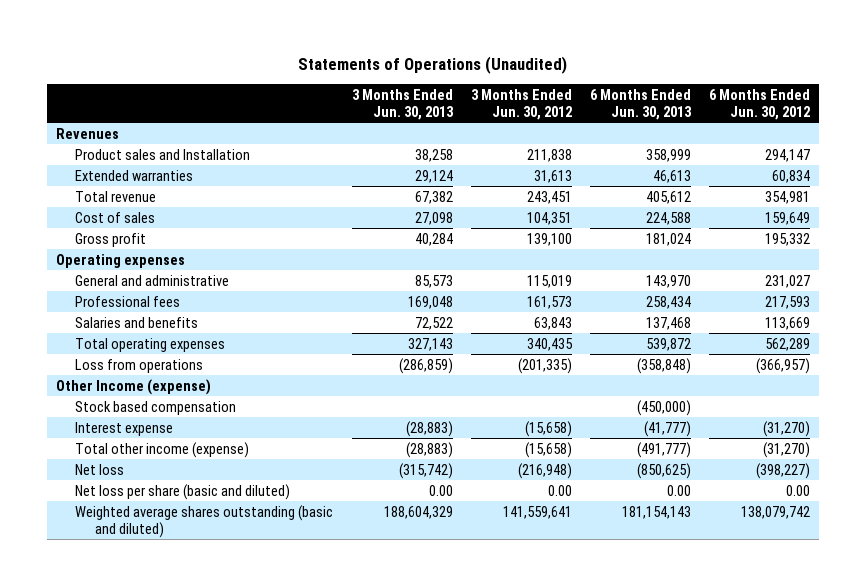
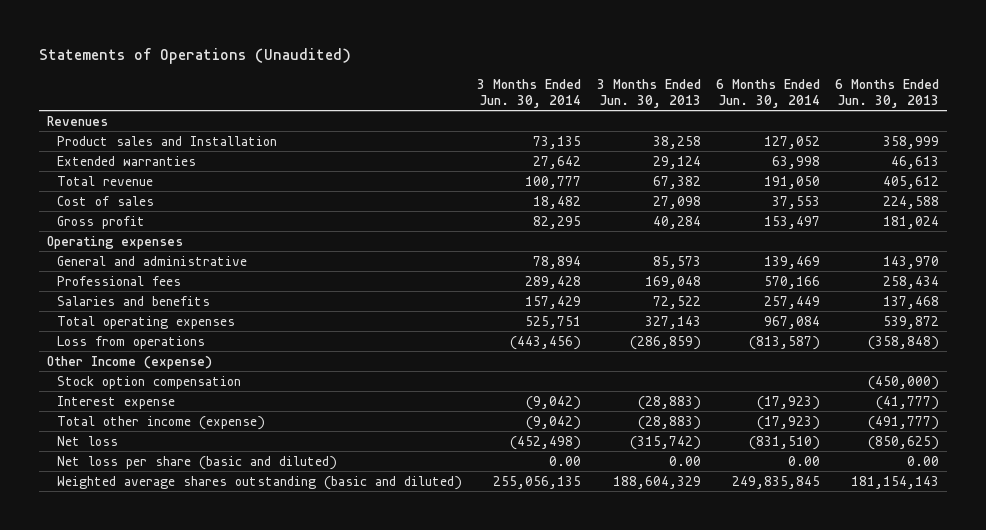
[470,88,572,120] 3 Months Ended Jun. 30, 2012 -> none
[708,88,810,120] 6 Months Ended Jun. 30, 2012 -> none
none -> [477,78,582,108] 3 Months Ended Jun. 30, 2014
none -> [716,78,821,108] 6 Months Ended Jun. 30, 2014
[75,400,237,415] Stock based compensation -> [56,375,241,389] Stock option compensation

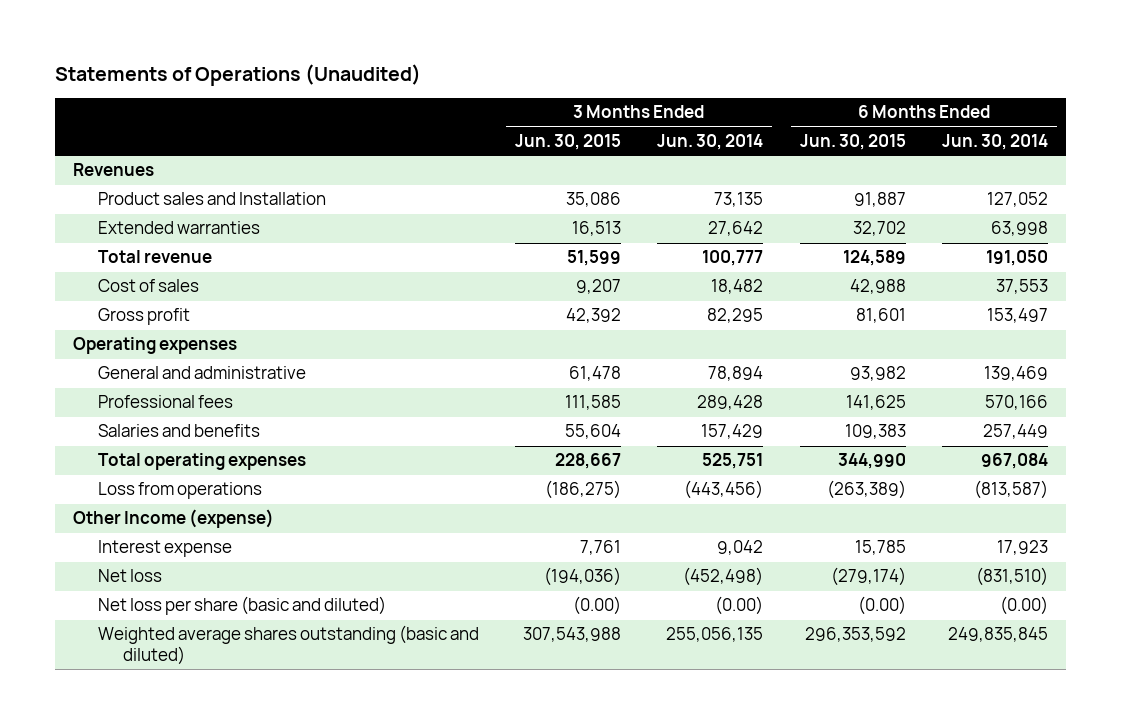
[596,78,701,108] 3 Months Ended Jun. 30, 2013 -> none
[835,78,940,108] 6 Months Ended Jun. 30, 2013 -> none
none -> [515,134,622,151] Jun. 30, 2015
none -> [799,134,906,151] Jun. 30, 2015
[56,375,241,389] Stock option compensation -> none
[56,415,265,430] Total other income (expense) -> none
[526,395,582,410] (9,042) -> [717,540,764,556] 9,042
[757,395,821,410] (17,923) -> [996,540,1048,556] 17,923
[549,455,582,466] 0.00 -> [715,596,764,616] (0.00)
[788,455,821,466] 0.00 -> [999,596,1048,616] (0.00)

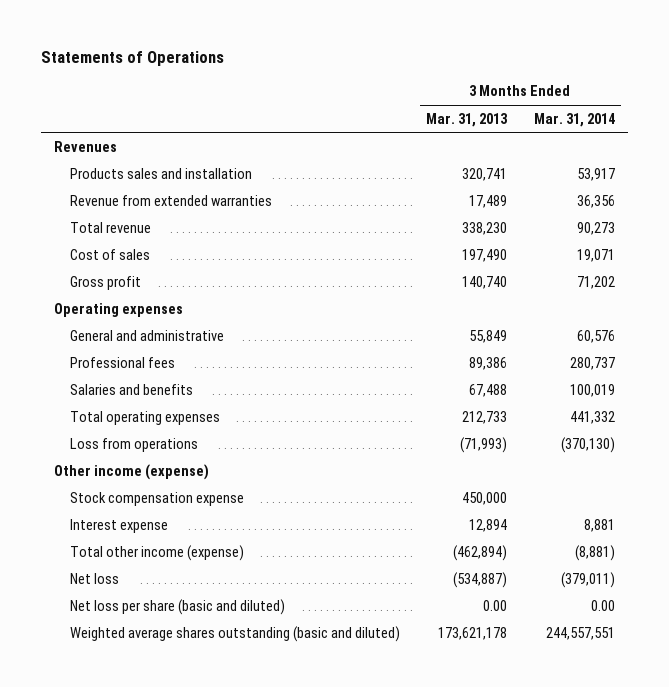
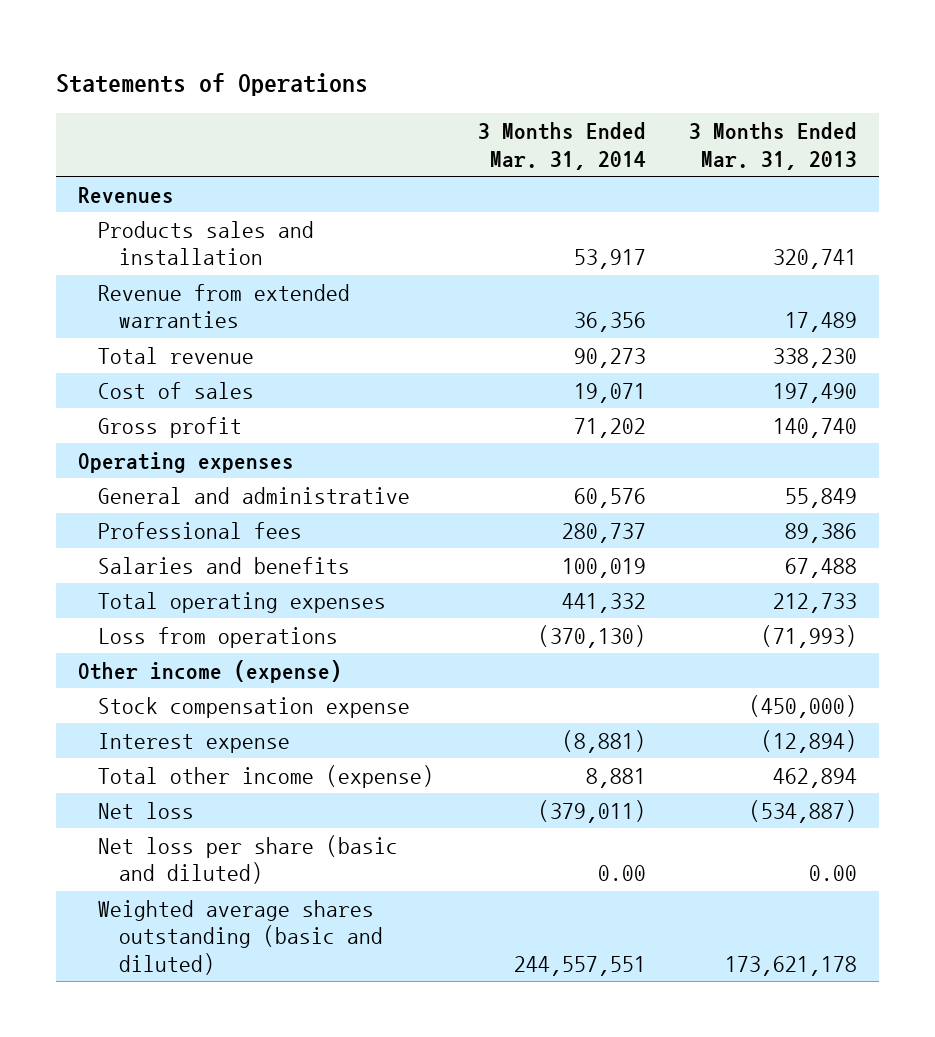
[462,491,508,505] 450,000 -> [749,694,858,718] (450,000)
[469,518,508,532] 12,894 -> [761,729,858,753] (12,894)
[583,518,615,532] 8,881 -> [561,729,646,753] (8,881)
[453,544,508,561] (462,894) -> [773,767,858,788] 462,894
[574,544,615,561] (8,881) -> [585,767,646,788] 8,881

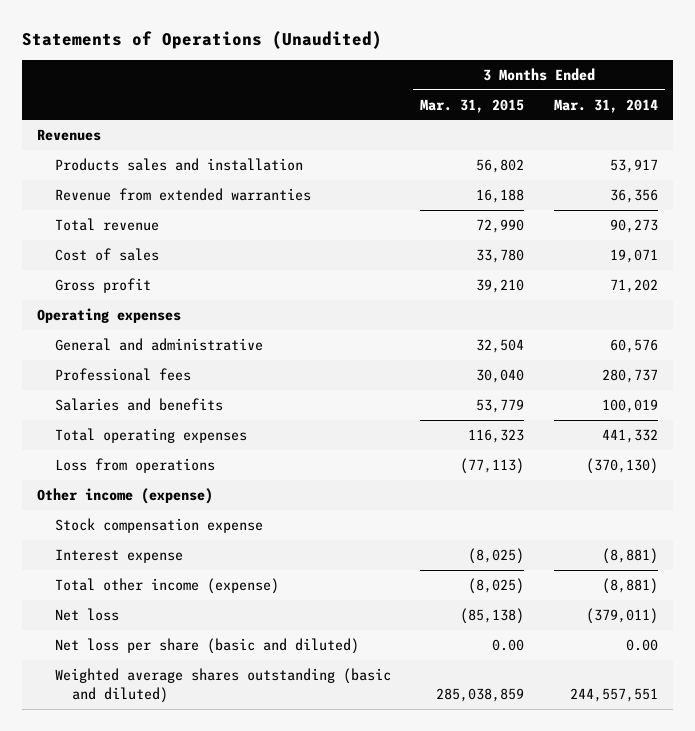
[56,72,369,96] Statements of Operations -> [22,31,383,50] Statements of Operations (Unaudited)
[689,122,858,170] 3 Months Ended Mar. 31, 2013 -> none
none -> [420,98,525,113] Mar. 31, 2015
[585,767,646,788] 8,881 -> [602,578,659,595] (8,881)

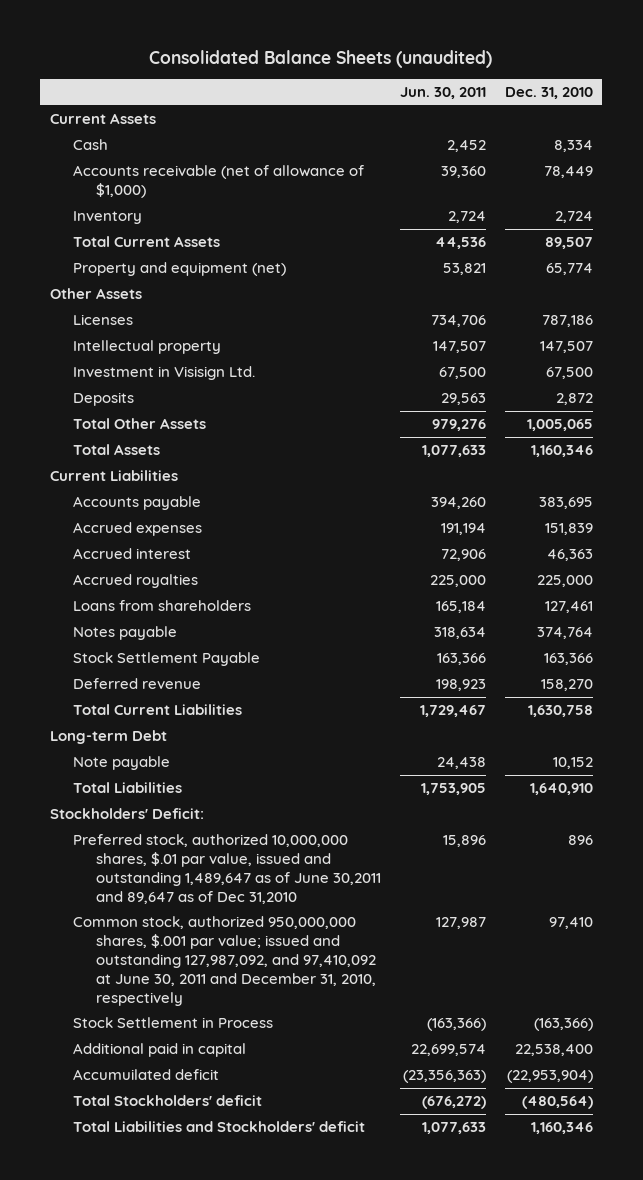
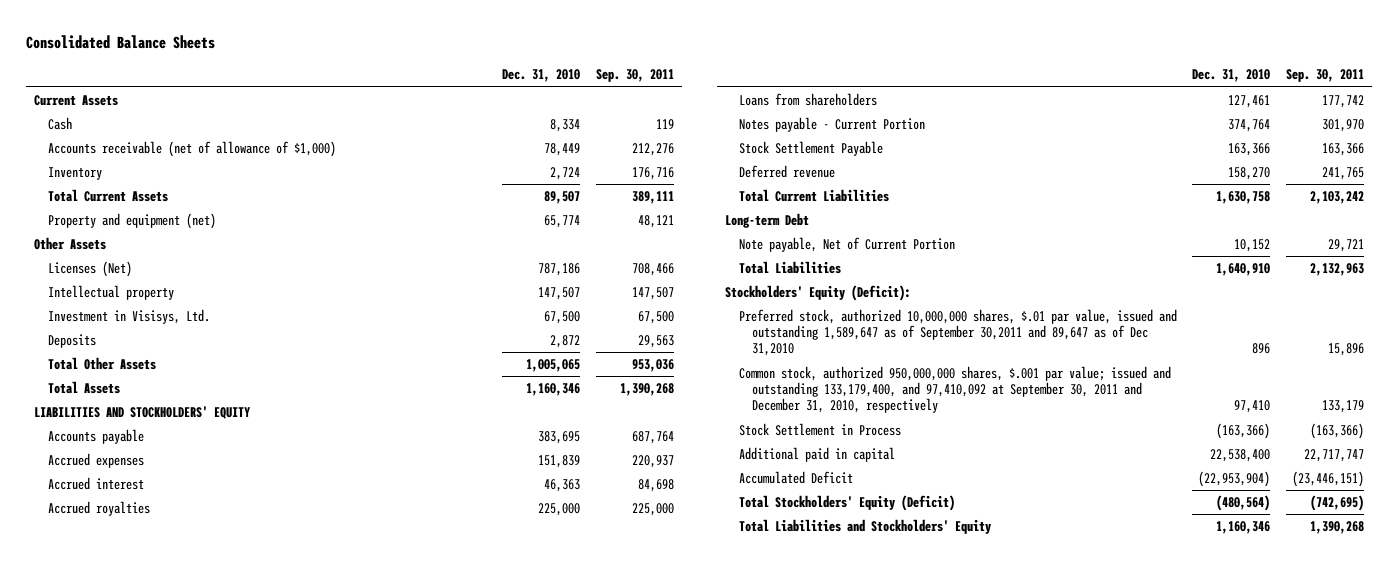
[149,49,493,68] Consolidated Balance Sheets (unaudited) -> [26,35,216,50] Consolidated Balance Sheets
[399,87,486,100] Jun. 30, 2011 -> none
none -> [595,69,674,83] Sep. 30, 2011
[72,314,133,326] Licenses -> [48,261,133,278] Licenses (Net)
[72,366,255,381] Investment in Visisign Ltd. -> [48,309,211,325] Investment in Visisys, Ltd.
[49,470,178,482] Current Liabilities -> none
none -> [34,406,251,420] LIABILITIES AND STOCKHOLDERS' EQUITY
[72,626,177,641] Notes payable -> [738,117,925,133] Notes payable - Current Portion
[72,756,170,771] Note payable -> [738,237,955,253] Note payable, Net of Current Portion
[49,808,204,820] Stockholders' Deficit: -> [724,285,911,302] Stockholders' Equity (Deficit):
[72,834,381,904] Preferred stock, authorized 10,000,000 shares, $.01 par value, issued and outstanding 1,489,647 as of June 30,2011 and 89,647 as of Dec 31,2010 -> [738,309,1177,357] Preferred stock, authorized 10,000,000 shares, $.01 par value, issued and outstanding 1,589,647 as of September 30,2011 and 89,647 as of Dec 31,2010
[72,916,376,1006] Common stock, authorized 950,000,000 shares, $.001 par value; issued and outstanding 127,987,092, and 97,410,092 at June 30, 2011 and December 31, 2010, respectively -> [738,366,1171,414] Common stock, authorized 950,000,000 shares, $.001 par value; issued and outstanding 133,179,400, and 97,410,092 at September 30, 2011 and December 31, 2010, respectively
[72,1069,219,1081] Accumuilated deficit -> [738,471,853,485] Accumulated Deficit
[72,1095,262,1107] Total Stockholders' deficit -> [738,495,955,512] Total Stockholders' Equity (Deficit)
[72,1121,365,1133] Total Liabilities and Stockholders' deficit -> [738,519,991,535] Total Liabilities and Stockholders' Equity

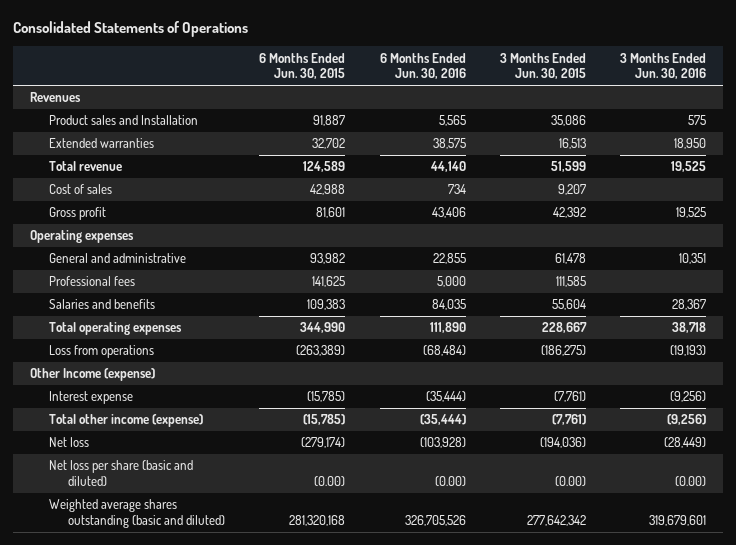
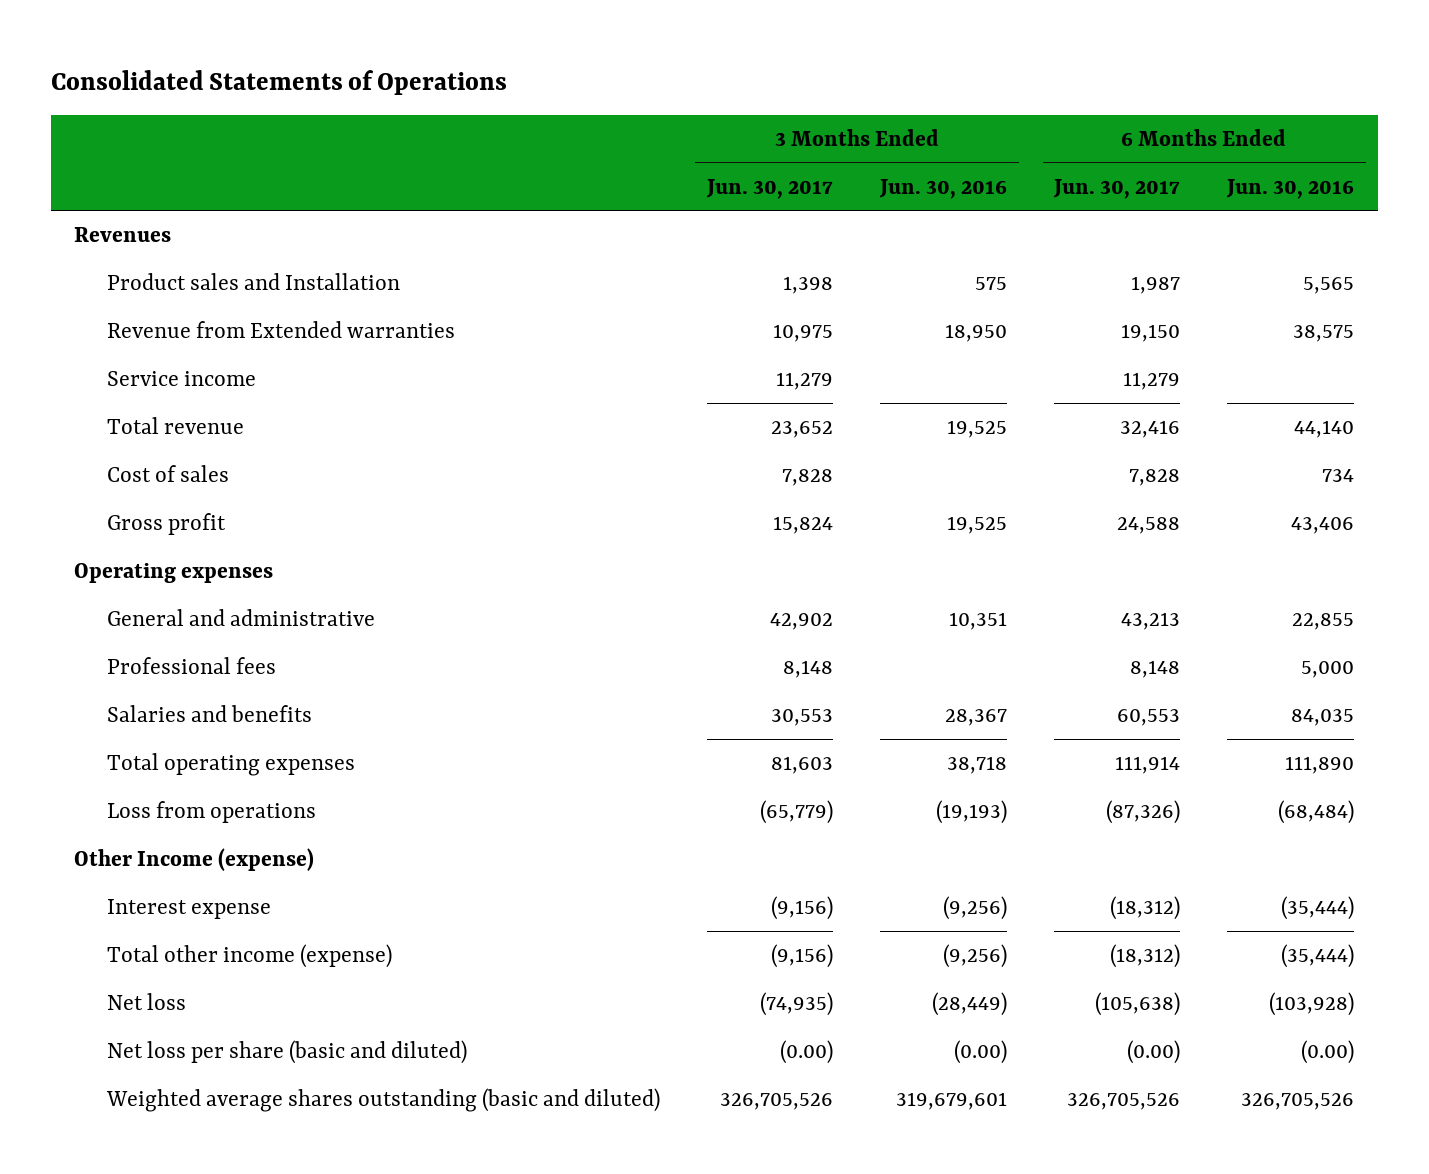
[259,52,346,80] 6 Months Ended Jun. 30, 2015 -> none
[499,52,586,80] 3 Months Ended Jun. 30, 2015 -> none
none -> [706,178,834,199] Jun. 30, 2017
none -> [1053,178,1181,199] Jun. 30, 2017
[49,138,155,149] Extended warranties -> [107,321,456,339] Revenue from Extended warranties
none -> [107,371,257,387] Service income

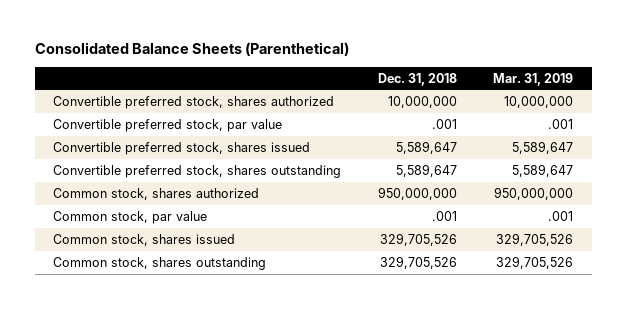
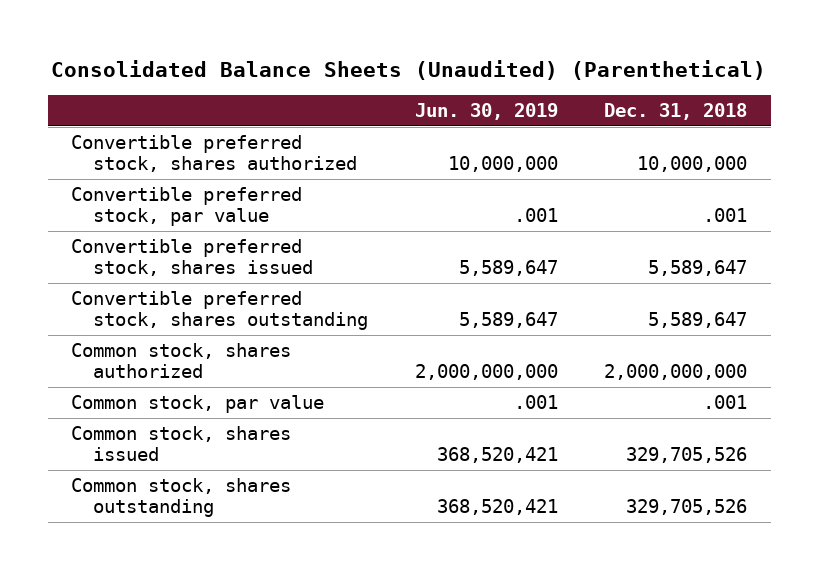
[35,42,350,57] Consolidated Balance Sheets (Parenthetical) -> [51,59,767,80] Consolidated Balance Sheets (Unaudited) (Parenthetical)
[493,72,574,86] Mar. 31, 2019 -> none
none -> [414,103,558,121] Jun. 30, 2019
[377,186,457,200] 950,000,000 -> [604,364,748,381] 2,000,000,000

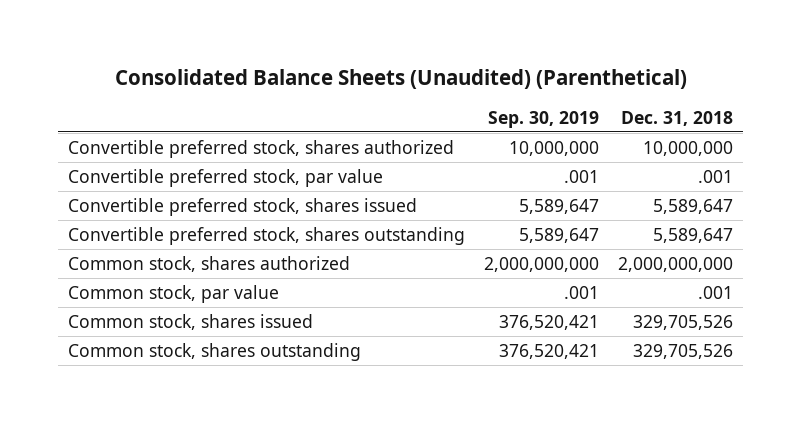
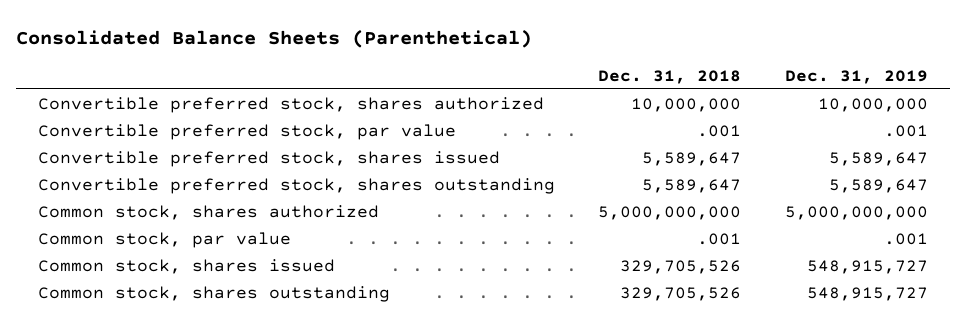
[114,69,687,90] Consolidated Balance Sheets (Unaudited) (Parenthetical) -> [16,29,533,48] Consolidated Balance Sheets (Parenthetical)
[488,110,600,128] Sep. 30, 2019 -> none
none -> [784,69,928,84] Dec. 31, 2019
[618,256,734,272] 2,000,000,000 -> [598,205,742,220] 5,000,000,000

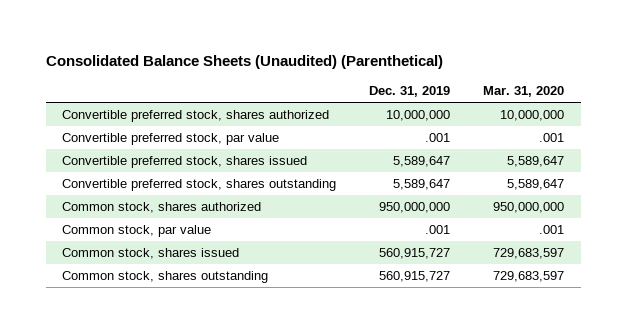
[16,29,533,48] Consolidated Balance Sheets (Parenthetical) -> [45,55,443,70] Consolidated Balance Sheets (Unaudited) (Parenthetical)
[598,69,742,84] Dec. 31, 2018 -> none
none -> [483,86,565,98] Mar. 31, 2020
[784,205,928,220] 5,000,000,000 -> [379,202,451,214] 950,000,000
[806,259,928,274] 548,915,727 -> [379,248,451,260] 560,915,727
[806,286,928,301] 548,915,727 -> [379,271,451,283] 560,915,727

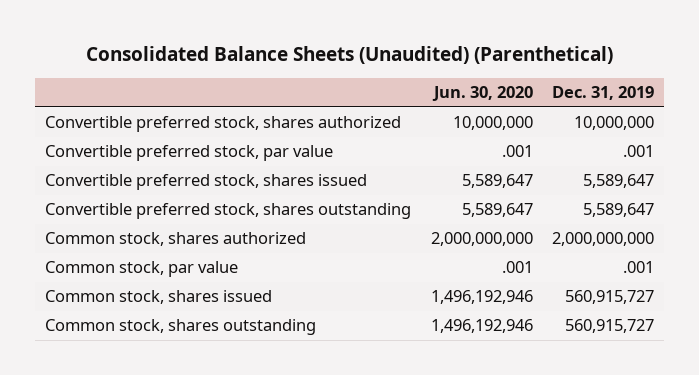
[483,86,565,98] Mar. 31, 2020 -> none
none -> [431,86,533,102] Jun. 30, 2020
[379,202,451,214] 950,000,000 -> [552,232,655,247] 2,000,000,000

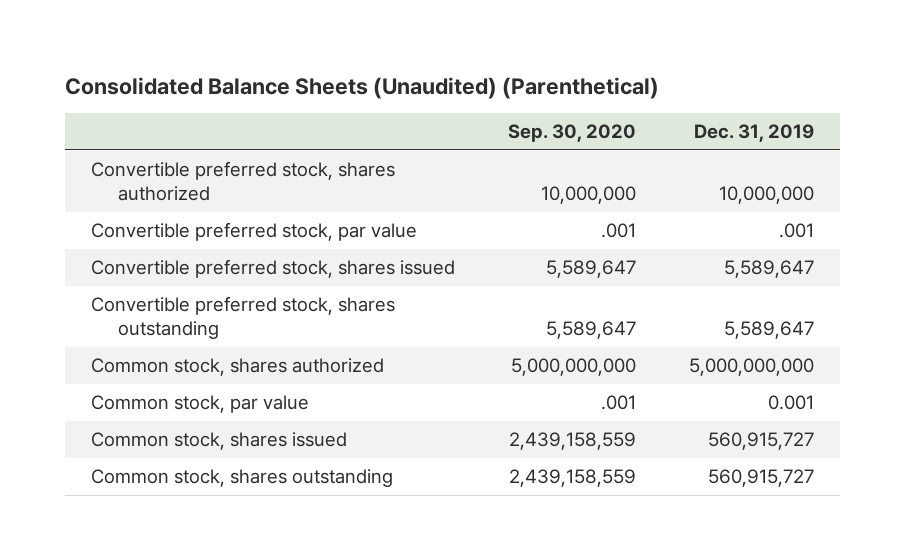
[431,86,533,102] Jun. 30, 2020 -> none
none -> [508,124,637,143] Sep. 30, 2020
[552,232,655,247] 2,000,000,000 -> [688,358,814,377] 5,000,000,000
[623,261,655,274] .001 -> [767,395,814,411] 0.001

